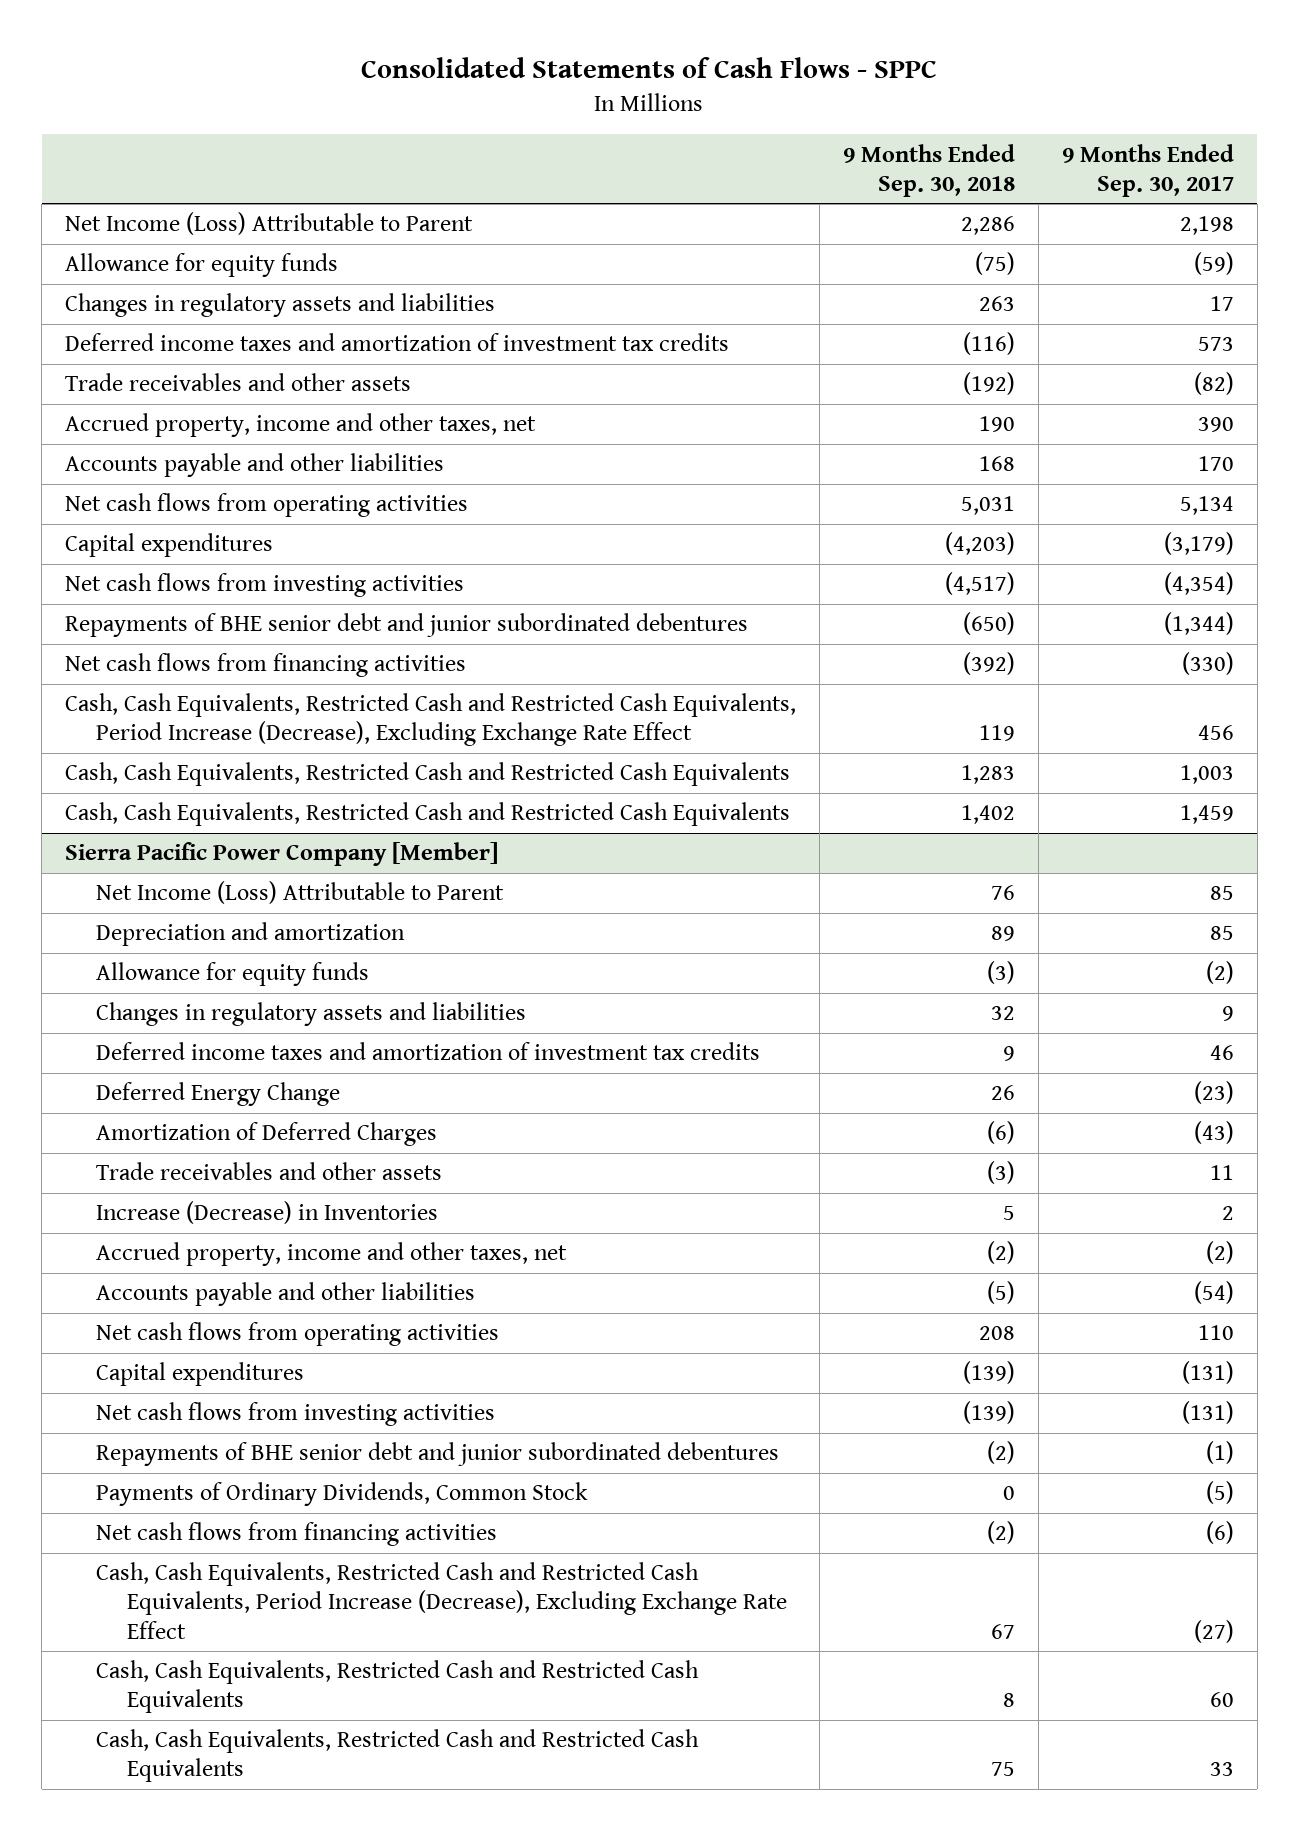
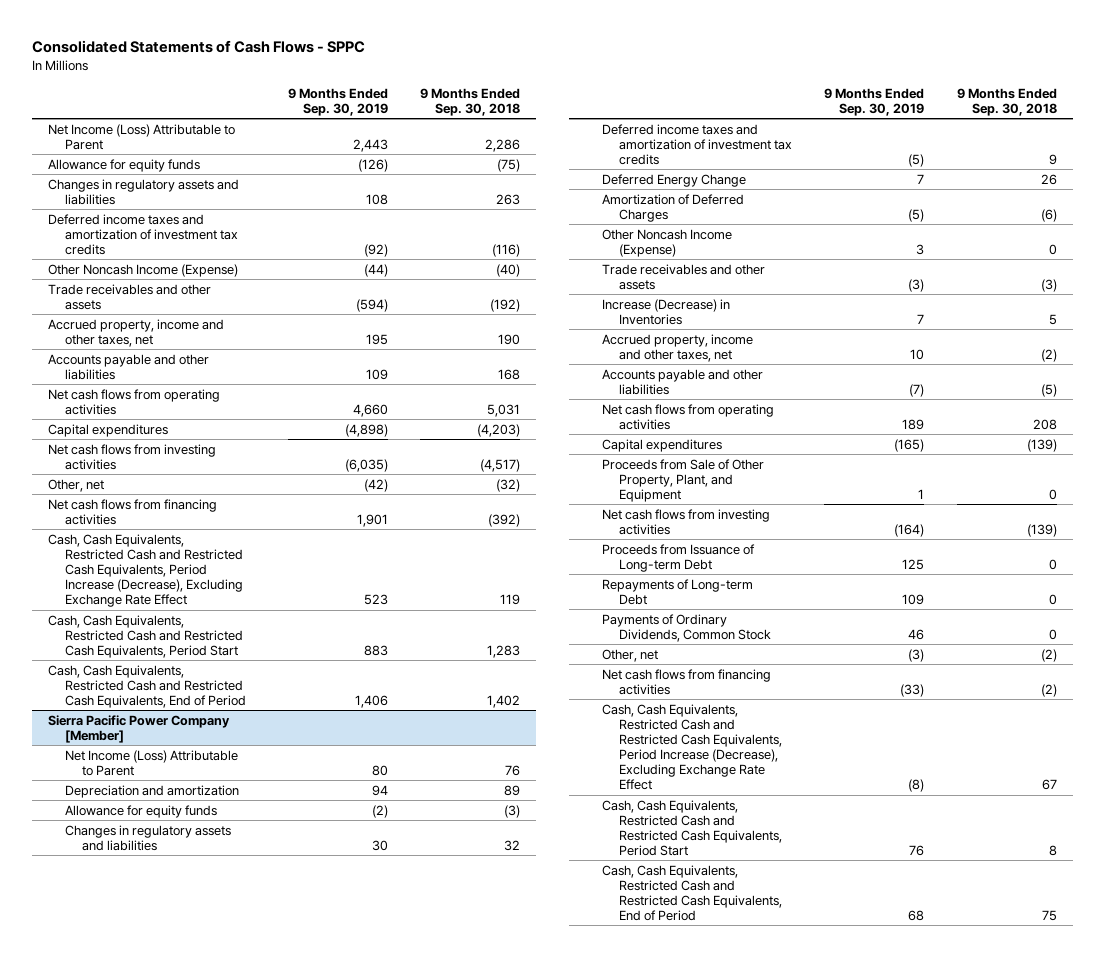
[1061,143,1234,197] 9 Months Ended Sep. 30, 2017 -> none
none -> [287,87,388,116] 9 Months Ended Sep. 30, 2019
none -> [48,263,239,277] Other Noncash Income (Expense)
[65,613,749,638] Repayments of BHE senior debt and junior subordinated debentures -> none
none -> [48,478,105,492] Other, net
[65,762,791,787] Cash, Cash Equivalents, Restricted Cash and Restricted Cash Equivalents -> [48,614,244,658] Cash, Cash Equivalents, Restricted Cash and Restricted Cash Equivalents, Period Start
[65,802,791,827] Cash, Cash Equivalents, Restricted Cash and Restricted Cash Equivalents -> [48,664,247,708] Cash, Cash Equivalents, Restricted Cash and Restricted Cash Equivalents, End of Period
none -> [602,228,733,257] Other Noncash Income (Expense)
none -> [602,458,765,502] Proceeds from Sale of Other Property, Plant, and Equipment
none -> [602,543,756,572] Proceeds from Issuance of Long-term Debt
[96,1442,780,1467] Repayments of BHE senior debt and junior subordinated debentures -> [602,578,754,605] Repayments of Long-term Debt
[986,1441,1015,1465] (2) -> [1048,593,1057,605] 0
none -> [602,648,659,662] Other, net
[96,1660,700,1714] Cash, Cash Equivalents, Restricted Cash and Restricted Cash Equivalents -> [602,799,783,857] Cash, Cash Equivalents, Restricted Cash and Restricted Cash Equivalents, Period Start
[96,1729,700,1783] Cash, Cash Equivalents, Restricted Cash and Restricted Cash Equivalents -> [602,864,783,922] Cash, Cash Equivalents, Restricted Cash and Restricted Cash Equivalents, End of Period

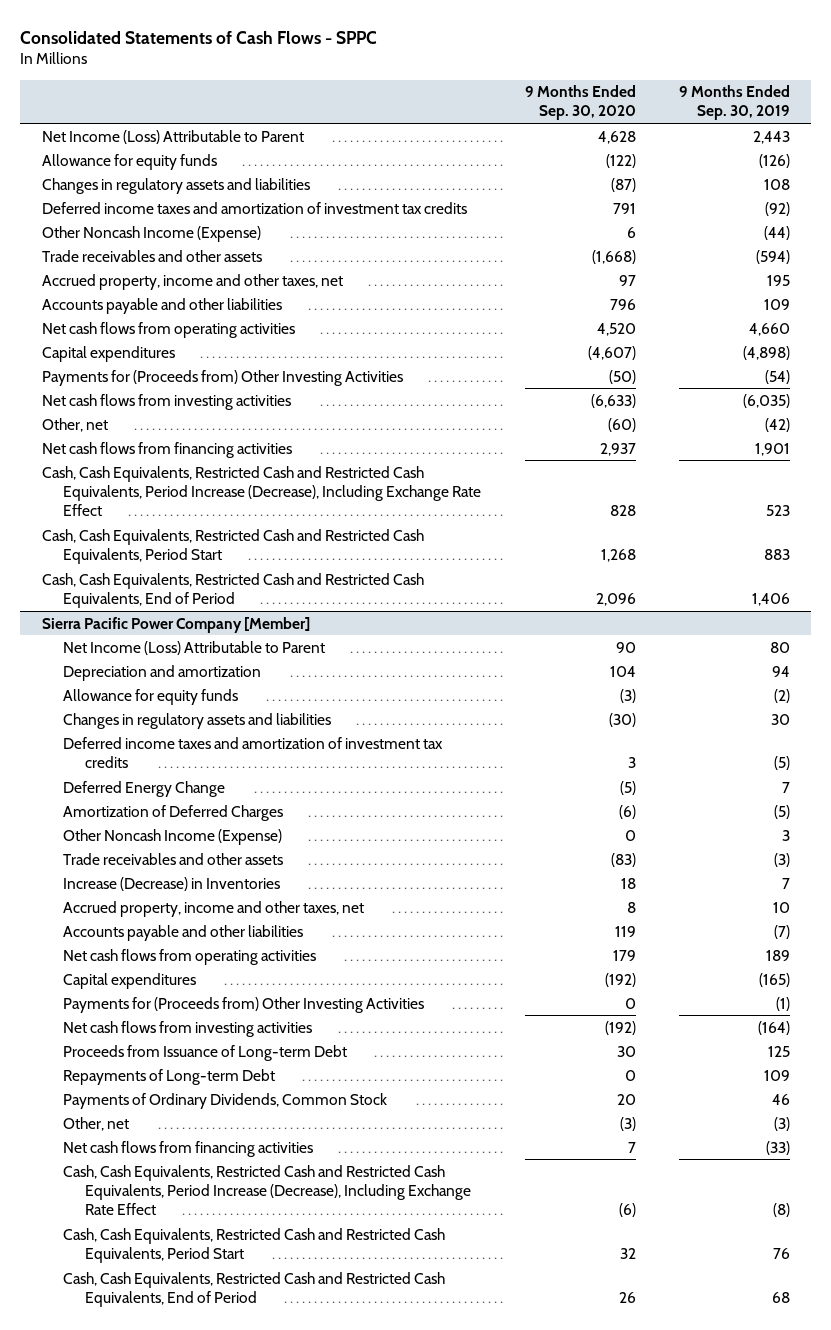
[420,87,521,116] 9 Months Ended Sep. 30, 2018 -> none
none -> [524,85,636,121] 9 Months Ended Sep. 30, 2020
none -> [41,369,403,386] Payments for (Proceeds from) Other Investing Activities
[48,533,244,608] Cash, Cash Equivalents, Restricted Cash and Restricted Cash Equivalents, Period Increase (Decrease), Excluding Exchange Rate Effect -> [41,465,482,516] Cash, Cash Equivalents, Restricted Cash and Restricted Cash Equivalents, Period Increase (Decrease), Including Exchange Rate Effect
[602,458,765,502] Proceeds from Sale of Other Property, Plant, and Equipment -> none
none -> [63,996,425,1013] Payments for (Proceeds from) Other Investing Activities
[602,703,783,791] Cash, Cash Equivalents, Restricted Cash and Restricted Cash Equivalents, Period Increase (Decrease), Excluding Exchange Rate Effect -> [63,1164,472,1215] Cash, Cash Equivalents, Restricted Cash and Restricted Cash Equivalents, Period Increase (Decrease), Including Exchange Rate Effect

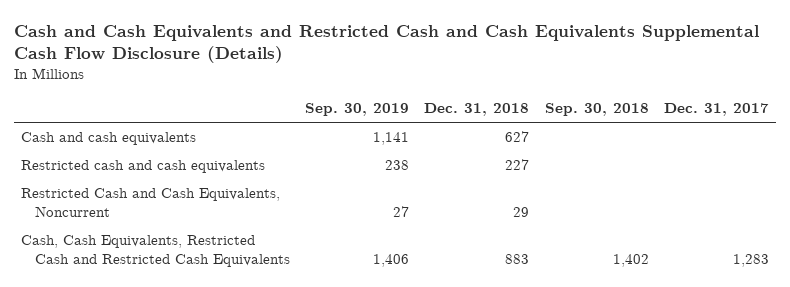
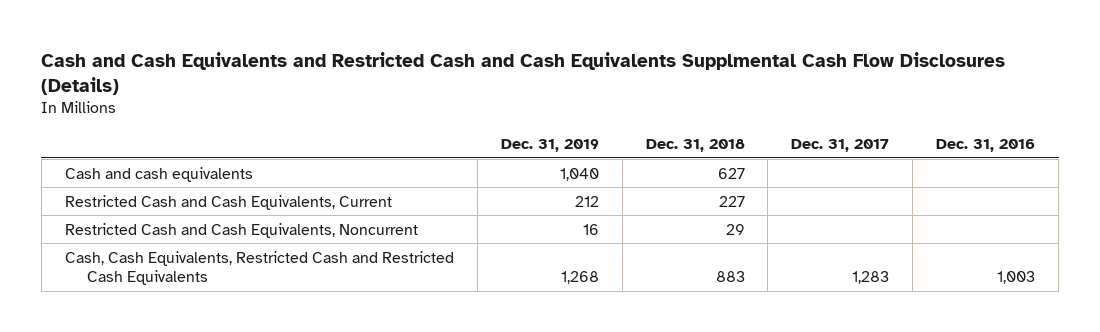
[13,24,759,64] Cash and Cash Equivalents and Restricted Cash and Cash Equivalents Supplemental Cash Flow Disclosure (Details) -> [41,51,1006,95] Cash and Cash Equivalents and Restricted Cash and Cash Equivalents Supplmental Cash Flow Disclosures (Details)
[304,103,409,117] Sep. 30, 2019 -> none
[544,103,649,117] Sep. 30, 2018 -> none
none -> [500,139,599,153] Dec. 31, 2019
none -> [936,139,1036,153] Dec. 31, 2016
[21,160,266,174] Restricted cash and cash equivalents -> [64,194,392,210] Restricted Cash and Cash Equivalents, Current

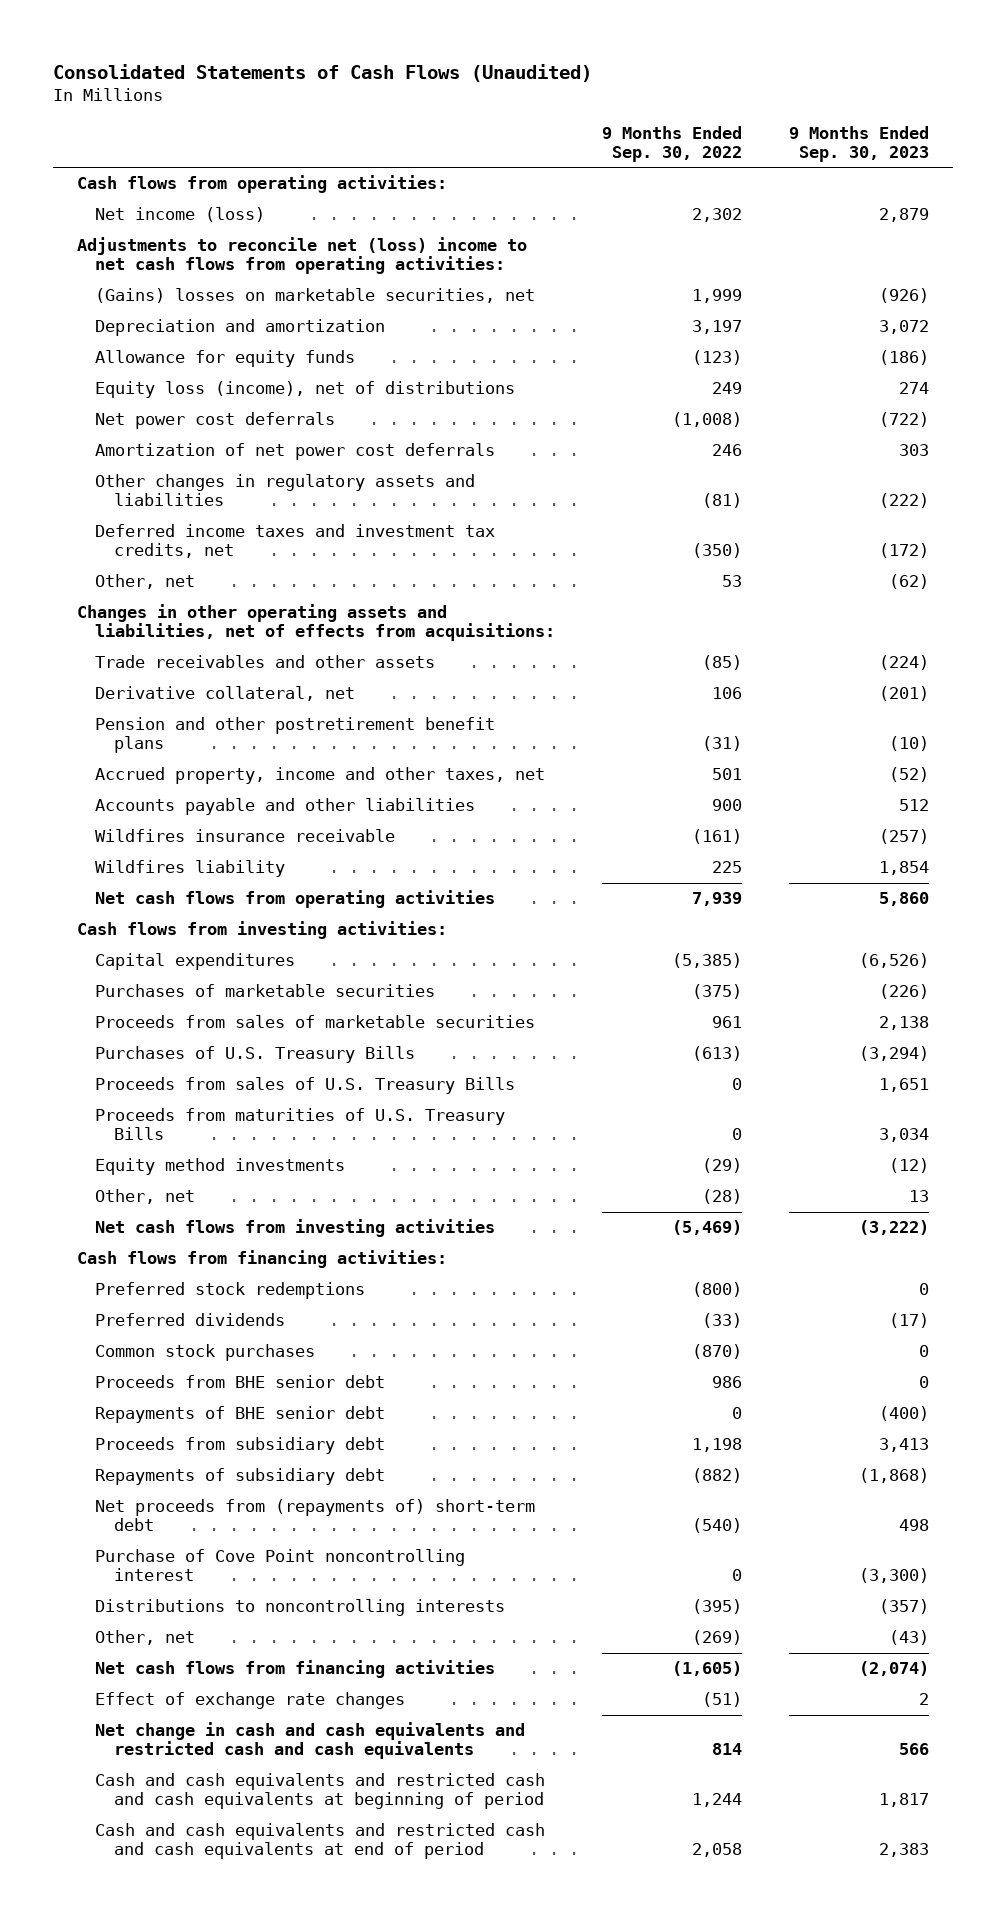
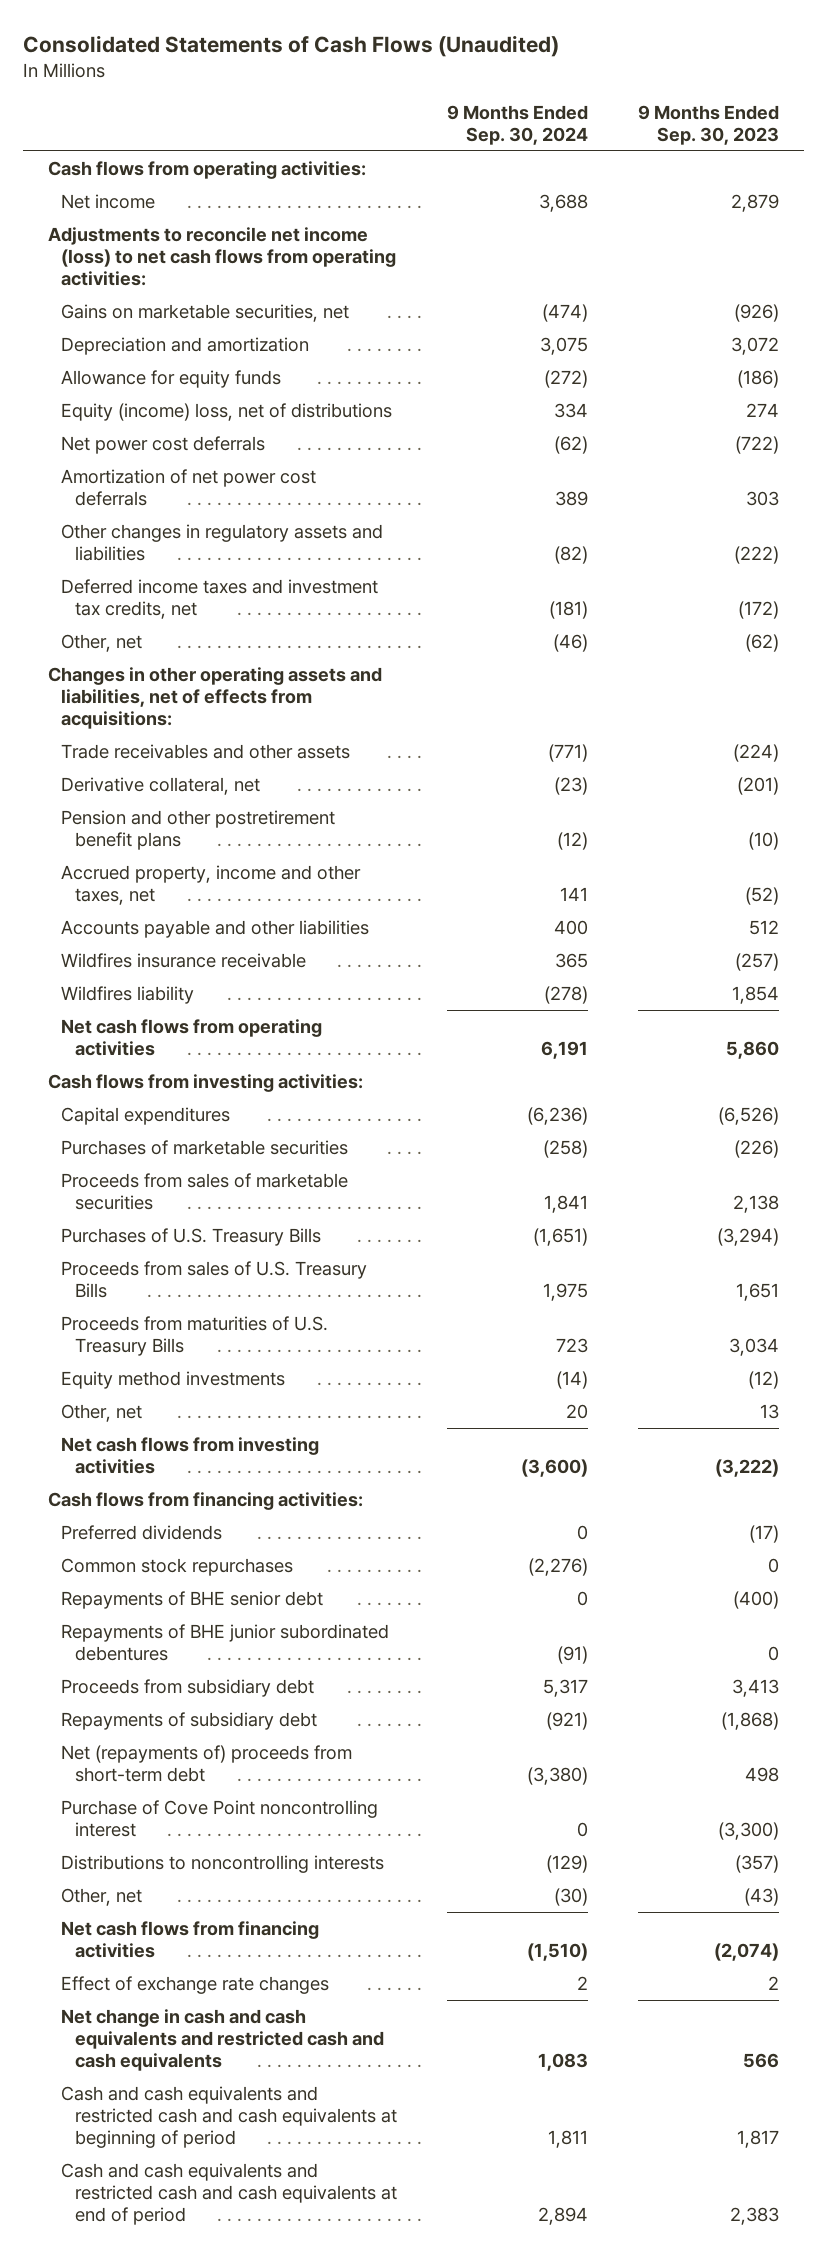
[602,125,743,162] 9 Months Ended Sep. 30, 2022 -> none
none -> [446,105,588,145] 9 Months Ended Sep. 30, 2024
[95,207,266,223] Net income (loss) -> [61,194,156,210] Net income
[76,237,527,275] Adjustments to reconcile net (loss) income to net cash flows from operating activities: -> [48,227,397,286] Adjustments to reconcile net income (loss) to net cash flows from operating activities:
[95,288,536,304] (Gains) losses on marketable securities, net -> [61,304,350,323] Gains on marketable securities, net
[95,381,516,399] Equity loss (income), net of distributions -> [61,403,393,422] Equity (income) loss, net of distributions
[95,1282,366,1300] Preferred stock redemptions -> none
[95,1375,386,1389] Proceeds from BHE senior debt -> none
[95,1344,316,1362] Common stock purchases -> [61,1558,294,1577] Common stock repurchases
none -> [61,1624,390,1662] Repayments of BHE junior subordinated debentures
[95,1499,536,1532] Net proceeds from (repayments of) short-term debt -> [61,1745,353,1783] Net (repayments of) proceeds from short-term debt

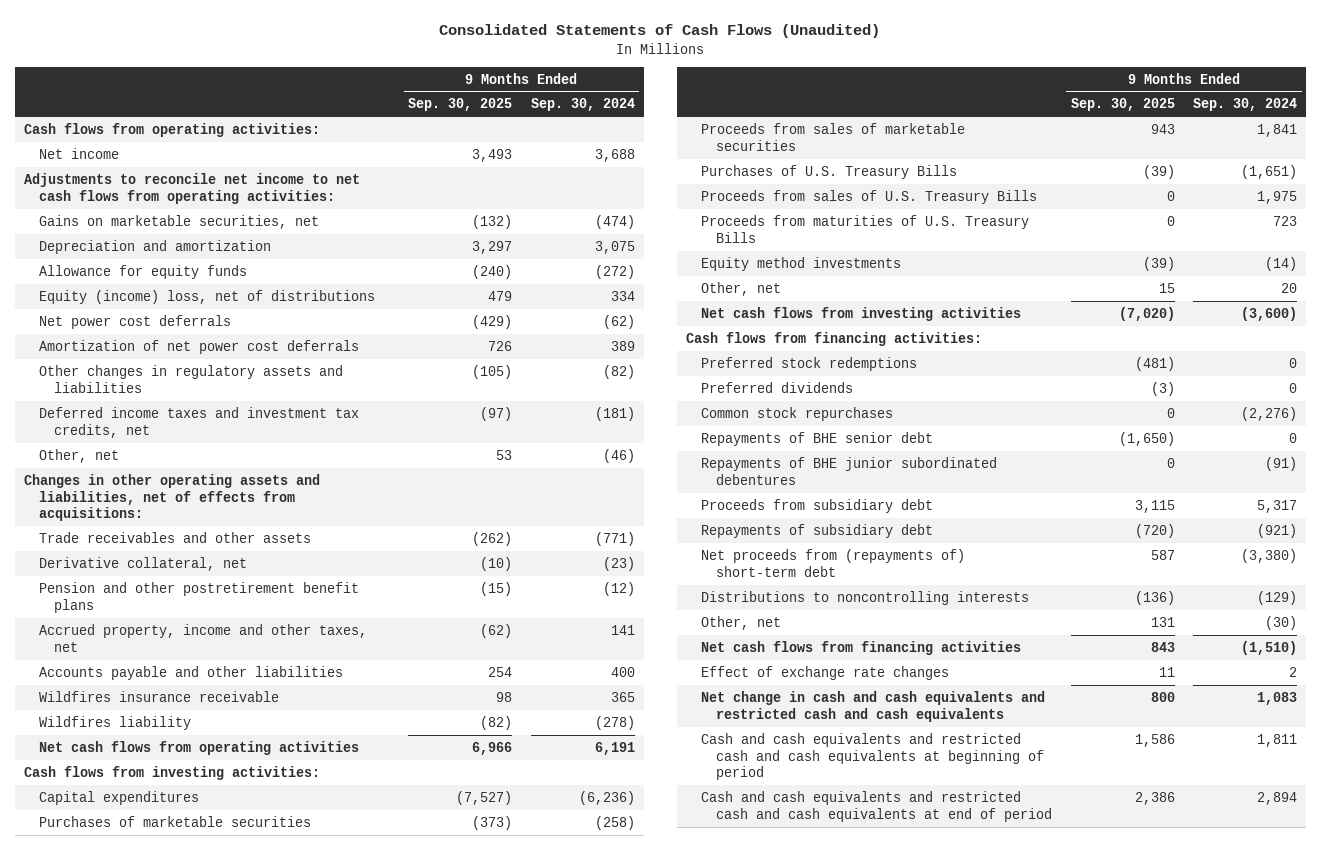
[637,105,779,145] 9 Months Ended Sep. 30, 2023 -> none
none -> [408,98,513,112] Sep. 30, 2025
[48,227,397,286] Adjustments to reconcile net income (loss) to net cash flows from operating activities: -> [23,172,360,204] Adjustments to reconcile net income to net cash flows from operating activities:
none -> [701,356,918,371] Preferred stock redemptions
[61,1800,379,1838] Purchase of Cove Point noncontrolling interest -> none
[61,1745,353,1783] Net (repayments of) proceeds from short-term debt -> [701,548,966,577] Net proceeds from (repayments of) short-term debt

